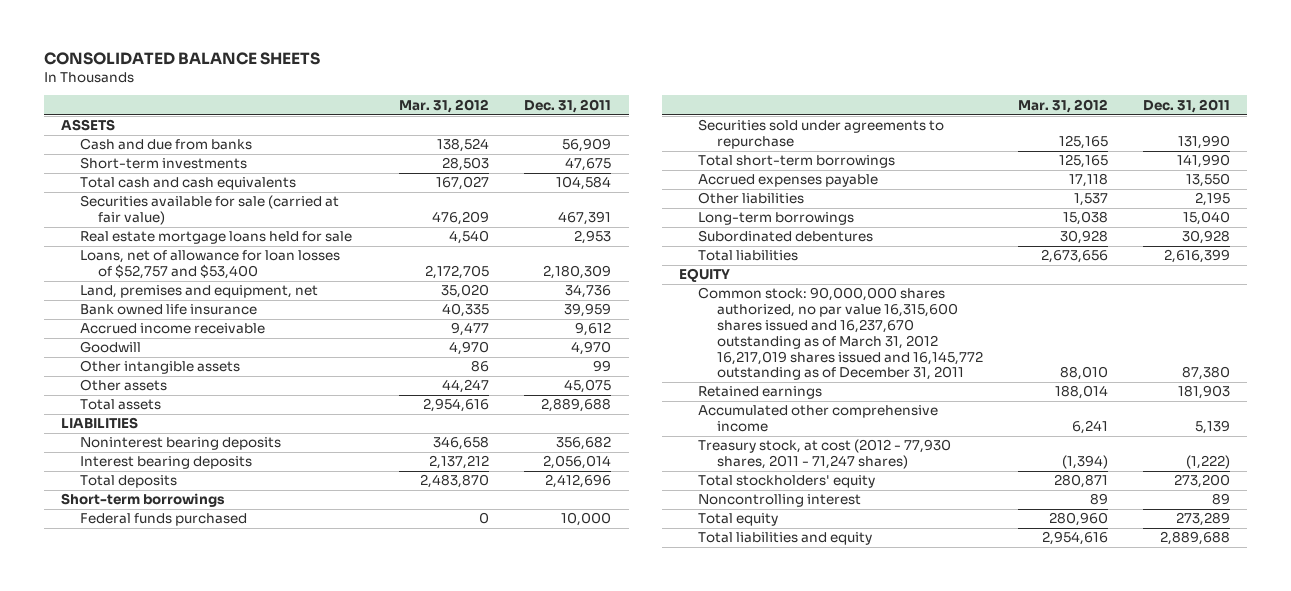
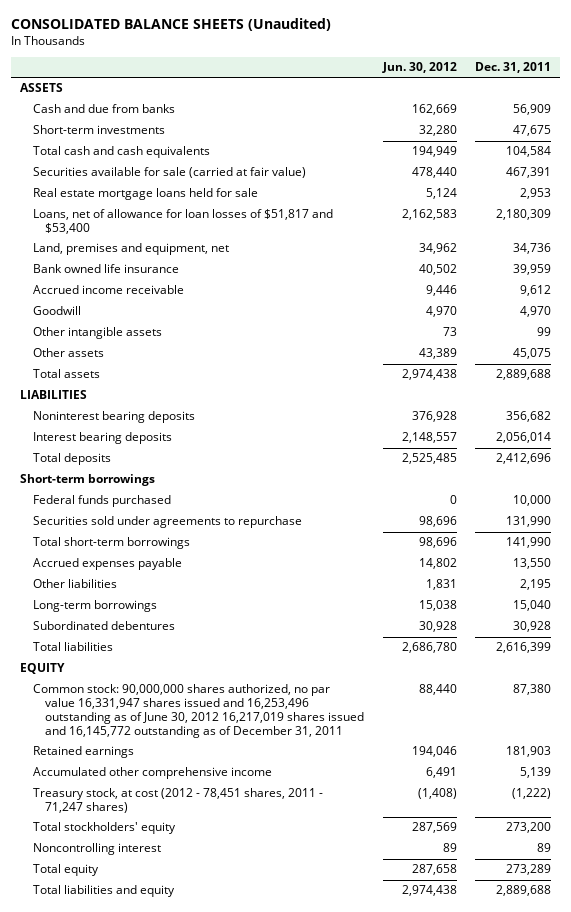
[43,52,320,66] CONSOLIDATED BALANCE SHEETS -> [11,18,332,32] CONSOLIDATED BALANCE SHEETS (Unaudited)
[399,98,490,113] Mar. 31, 2012 -> none
none -> [381,62,457,74] Jun. 30, 2012
[79,250,340,280] Loans, net of allowance for loan losses of $52,757 and $53,400 -> [32,209,333,235] Loans, net of allowance for loan losses of $51,817 and $53,400
[698,287,983,381] Common stock: 90,000,000 shares authorized, no par value 16,315,600 shares issued and 16,237,670 outstanding as of March 31, 2012 16,217,019 shares issued and 16,145,772 outstanding as of December 31, 2011 -> [32,684,365,738] Common stock: 90,000,000 shares authorized, no par value 16,331,947 shares issued and 16,253,496 outstanding as of June 30, 2012 16,217,019 shares issued and 16,145,772 outstanding as of December 31, 2011
[698,439,952,470] Treasury stock, at cost (2012 - 77,930 shares, 2011 - 71,247 shares) -> [32,788,323,814] Treasury stock, at cost (2012 - 78,451 shares, 2011 - 71,247 shares)

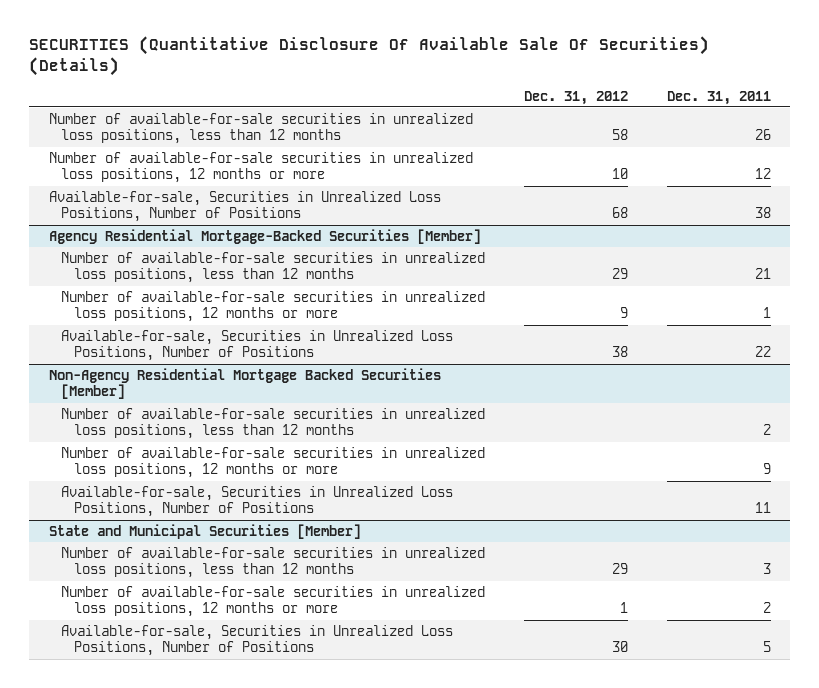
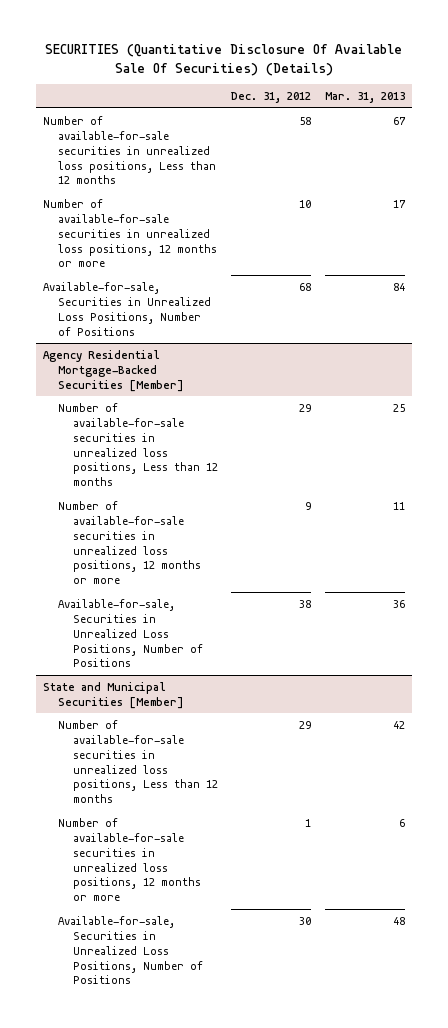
[666,90,771,105] Dec. 31, 2011 -> none
none -> [324,92,405,104] Mar. 31, 2013
[48,112,473,145] Number of available-for-sale securities in unrealized loss positions, less than 12 months -> [42,115,216,185] Number of available-for-sale securities in unrealized loss positions, Less than 12 months
[61,251,486,284] Number of available-for-sale securities in unrealized loss positions, less than 12 months -> [57,402,218,487] Number of available-for-sale securities in unrealized loss positions, Less than 12 months
[48,367,441,400] Non-Agency Residential Mortgage Backed Securities [Member] -> none
[61,407,486,440] Number of available-for-sale securities in unrealized loss positions, less than 12 months -> none
[61,446,486,479] Number of available-for-sale securities in unrealized loss positions, 12 months or more -> none
[61,485,454,518] Available-for-sale, Securities in Unrealized Loss Positions, Number of Positions -> none
[61,546,486,579] Number of available-for-sale securities in unrealized loss positions, less than 12 months -> [57,719,218,804] Number of available-for-sale securities in unrealized loss positions, Less than 12 months

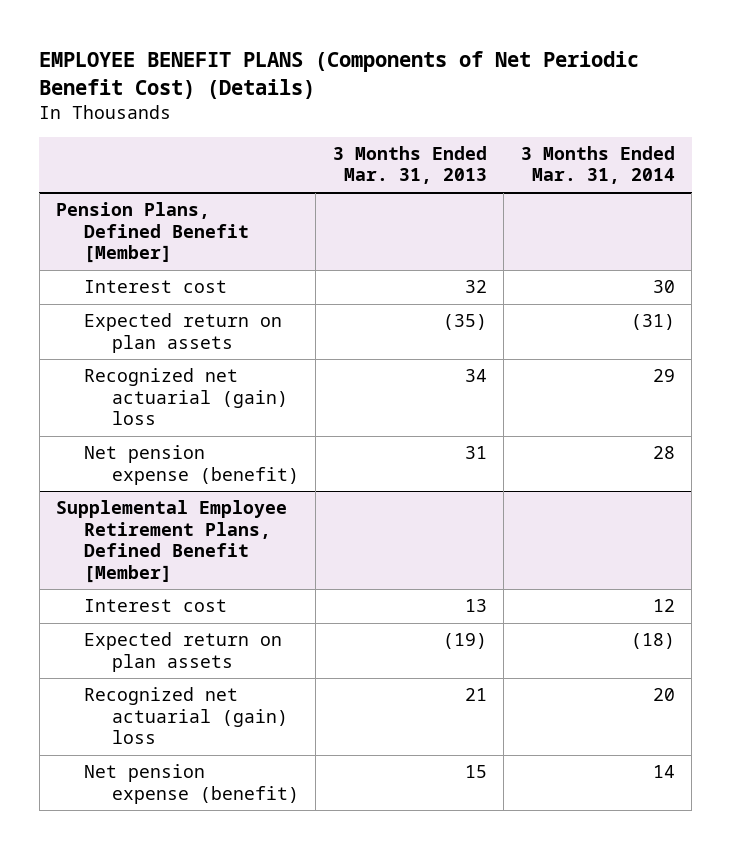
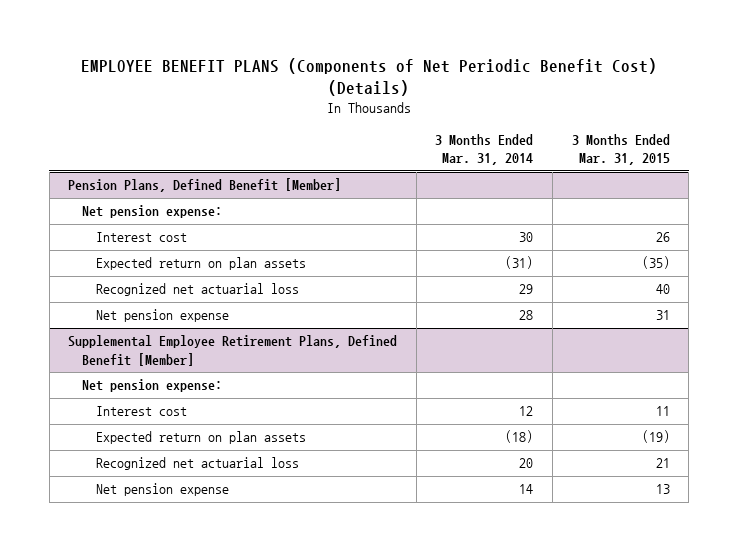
[332,145,487,185] 3 Months Ended Mar. 31, 2013 -> none
none -> [571,134,670,166] 3 Months Ended Mar. 31, 2015
none -> [82,205,223,219] Net pension expense:
[84,368,289,426] Recognized net actuarial (gain) loss -> [96,283,300,297] Recognized net actuarial loss
[84,445,300,485] Net pension expense (benefit) -> [96,309,230,323] Net pension expense
none -> [82,379,223,393] Net pension expense:
[84,687,289,745] Recognized net actuarial (gain) loss -> [96,457,300,471] Recognized net actuarial loss
[84,764,300,804] Net pension expense (benefit) -> [96,483,230,497] Net pension expense

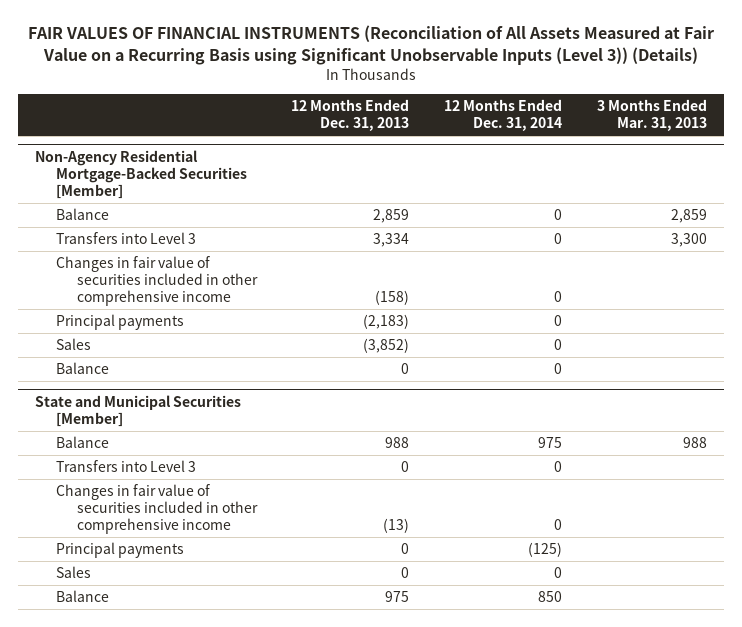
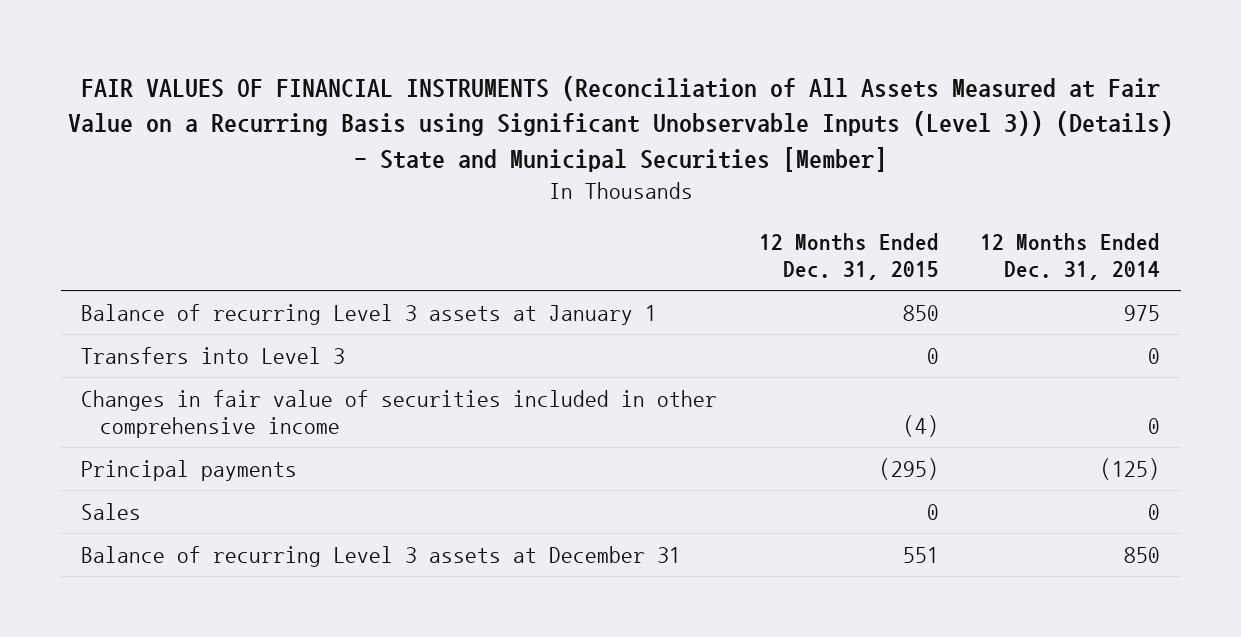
[27,25,714,66] FAIR VALUES OF FINANCIAL INSTRUMENTS (Reconciliation of All Assets Measured at Fair Value on a Recurring Basis using Significant Unobservable Inputs (Level 3)) (Details) -> [67,76,1173,172] FAIR VALUES OF FINANCIAL INSTRUMENTS (Reconciliation of All Assets Measured at Fair Value on a Recurring Basis using Significant Unobservable Inputs (Level 3)) (Details) - State and Municipal Securities [Member]
[291,99,410,132] 12 Months Ended Dec. 31, 2013 -> none
[596,99,707,132] 3 Months Ended Mar. 31, 2013 -> none
none -> [758,233,939,281] 12 Months Ended Dec. 31, 2015
[34,149,247,200] Non-Agency Residential Mortgage-Backed Securities [Member] -> none
[55,208,109,221] Balance -> none
[55,232,196,245] Transfers into Level 3 -> none
[55,256,258,307] Changes in fair value of securities included in other comprehensive income -> none
[55,314,184,331] Principal payments -> none
[55,338,91,351] Sales -> none
[55,362,109,375] Balance -> none
[34,394,241,427] State and Municipal Securities [Member] -> none
[55,436,109,449] Balance -> [81,304,658,326] Balance of recurring Level 3 assets at January 1
[55,590,109,603] Balance -> [81,546,682,568] Balance of recurring Level 3 assets at December 31

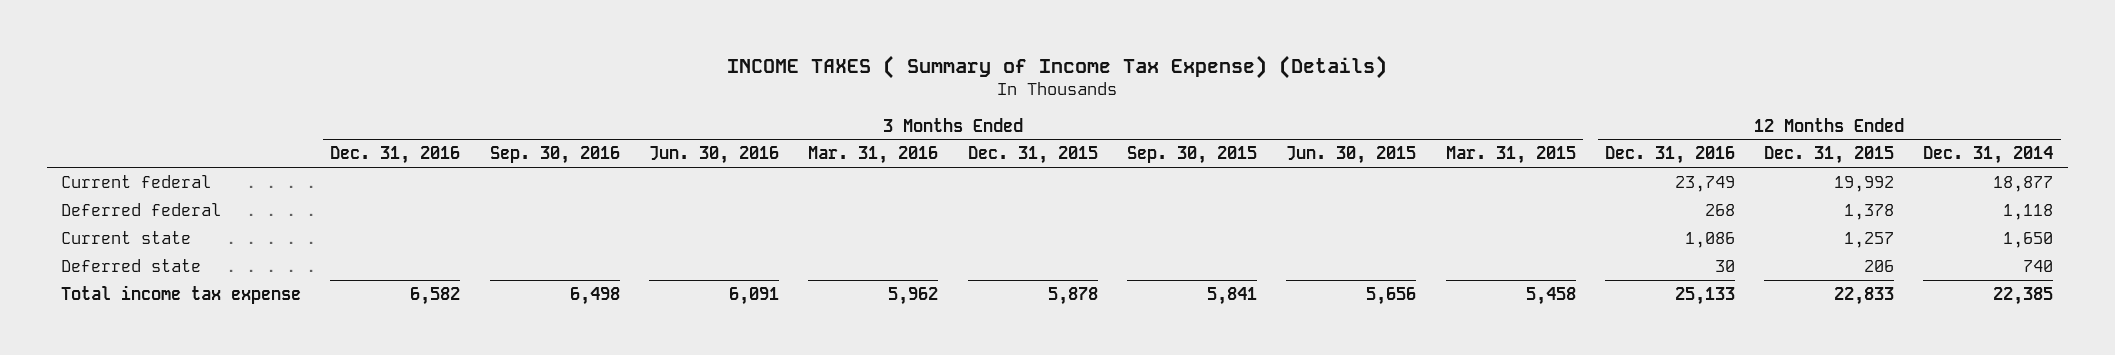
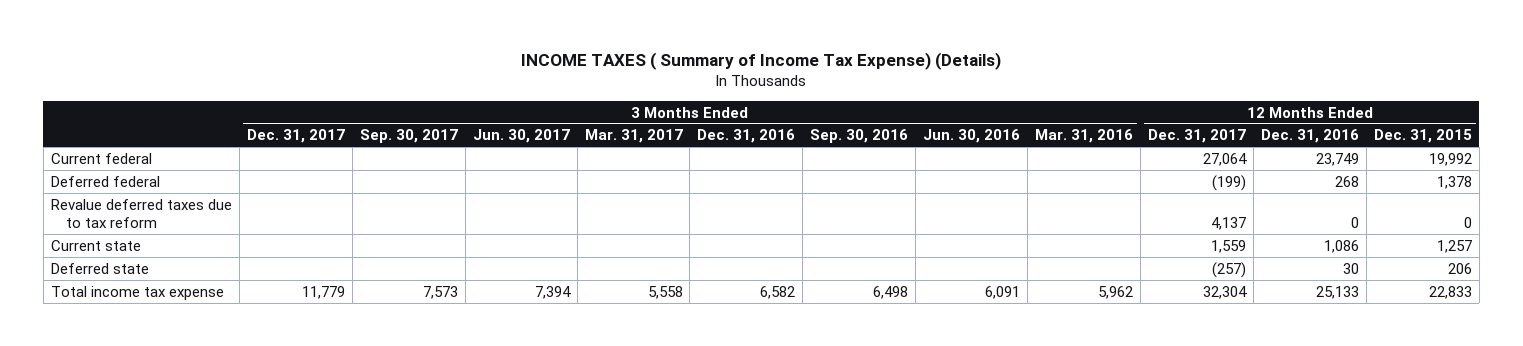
[967,146,1098,165] Dec. 31, 2015 -> none
[1126,146,1257,165] Sep. 30, 2015 -> none
[1286,146,1417,165] Jun. 30, 2015 -> none
[1445,146,1576,165] Mar. 31, 2015 -> none
[1923,146,2054,165] Dec. 31, 2014 -> none
none -> [246,129,345,144] Dec. 31, 2017
none -> [359,129,458,144] Sep. 30, 2017
none -> [472,129,570,144] Jun. 30, 2017
none -> [584,129,683,144] Mar. 31, 2017
none -> [1148,129,1247,144] Dec. 31, 2017
none -> [50,198,232,228] Revalue deferred taxes due to tax reform

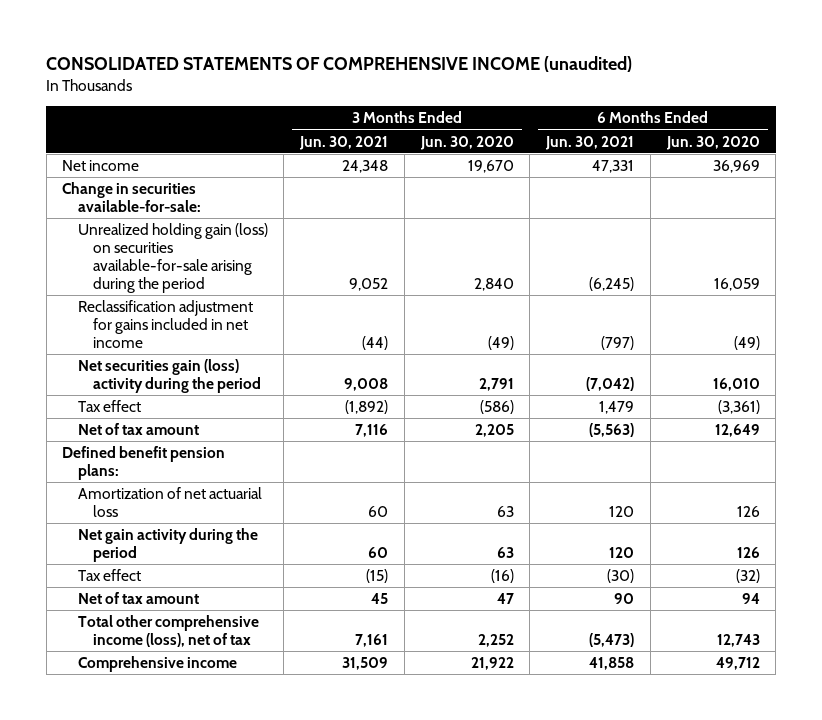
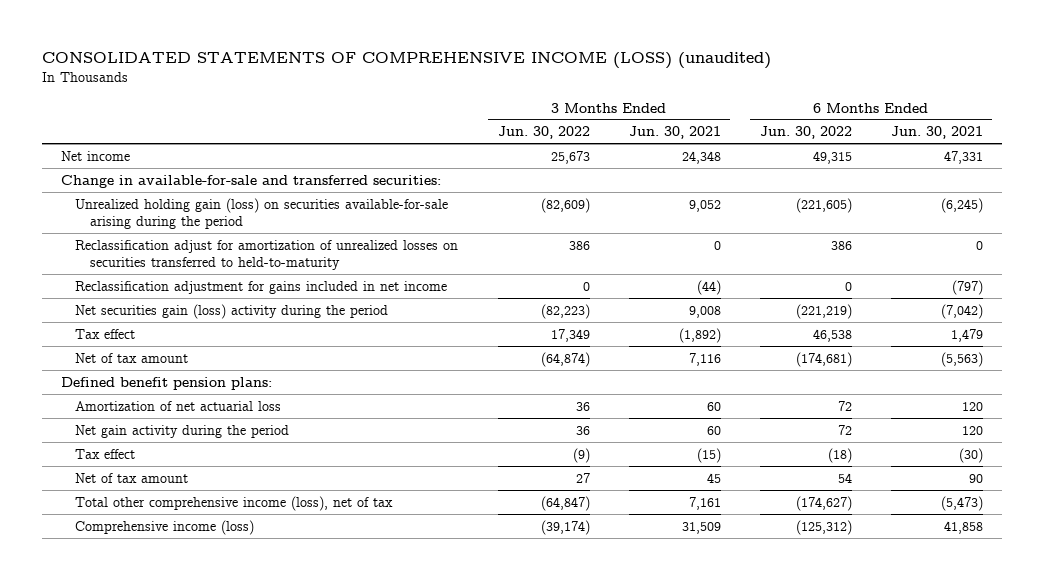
[46,56,633,73] CONSOLIDATED STATEMENTS OF COMPREHENSIVE INCOME (unaudited) -> [41,52,771,70] CONSOLIDATED STATEMENTS OF COMPREHENSIVE INCOME (LOSS) (unaudited)
[419,135,514,150] Jun. 30, 2020 -> none
[665,135,760,150] Jun. 30, 2020 -> none
none -> [497,126,590,140] Jun. 30, 2022
none -> [759,126,852,140] Jun. 30, 2022
[62,182,201,212] Change in securities available-for-sale: -> [61,174,442,188] Change in available-for-sale and transferred securities:
none -> [75,239,459,271] Reclassification adjust for amortization of unrealized losses on securities transferred to held-to-maturity
[77,656,237,673] Comprehensive income -> [75,519,255,535] Comprehensive income (loss)

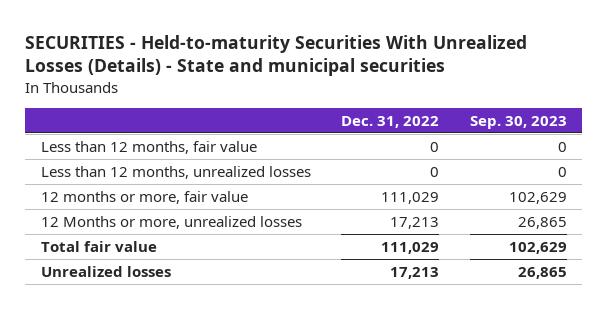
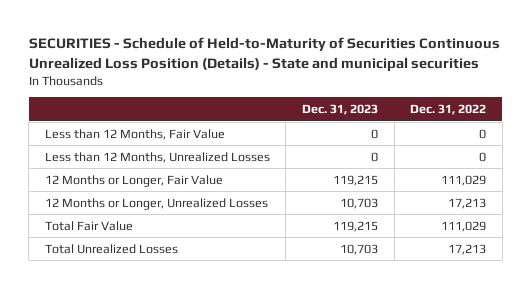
[25,34,528,77] SECURITIES - Held-to-maturity Securities With Unrealized Losses (Details) - State and municipal securities -> [28,37,500,72] SECURITIES - Schedule of Held-to-Maturity of Securities Continuous Unrealized Loss Position (Details) - State and municipal securities
[469,115,567,129] Sep. 30, 2023 -> none
none -> [301,104,378,116] Dec. 31, 2023
[40,140,257,154] Less than 12 months, fair value -> [44,128,225,140] Less than 12 Months, Fair Value
[40,165,311,179] Less than 12 months, unrealized losses -> [44,151,270,163] Less than 12 Months, Unrealized Losses
[40,190,248,204] 12 months or more, fair value -> [44,174,223,187] 12 Months or Longer, Fair Value
[40,215,302,229] 12 Months or more, unrealized losses -> [44,197,268,210] 12 Months or Longer, Unrealized Losses
[40,240,157,252] Total fair value -> [44,220,133,231] Total Fair Value
[40,265,171,277] Unrealized losses -> [44,243,178,254] Total Unrealized Losses

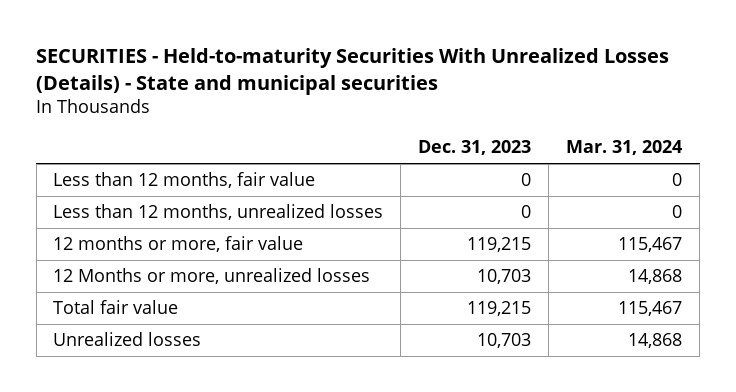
[28,37,500,72] SECURITIES - Schedule of Held-to-Maturity of Securities Continuous Unrealized Loss Position (Details) - State and municipal securities -> [36,47,670,95] SECURITIES - Held-to-maturity Securities With Unrealized Losses (Details) - State and municipal securities
[410,104,487,116] Dec. 31, 2022 -> none
none -> [566,140,683,156] Mar. 31, 2024
[44,128,225,140] Less than 12 Months, Fair Value -> [53,172,316,189] Less than 12 months, fair value
[44,151,270,163] Less than 12 Months, Unrealized Losses -> [53,204,384,221] Less than 12 months, unrealized losses
[44,174,223,187] 12 Months or Longer, Fair Value -> [53,236,304,253] 12 months or more, fair value
[44,197,268,210] 12 Months or Longer, Unrealized Losses -> [53,268,371,285] 12 Months or more, unrealized losses
[44,220,133,231] Total Fair Value -> [53,300,179,315] Total fair value
[44,243,178,254] Total Unrealized Losses -> [53,332,202,347] Unrealized losses

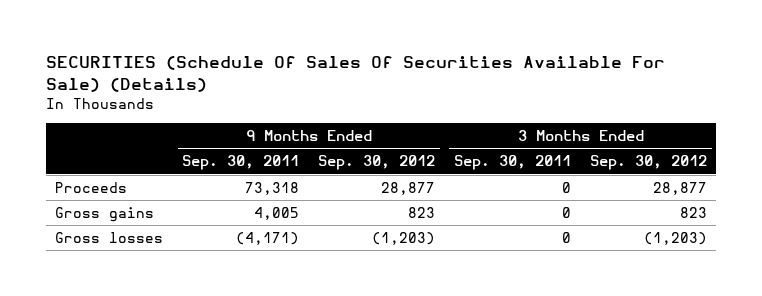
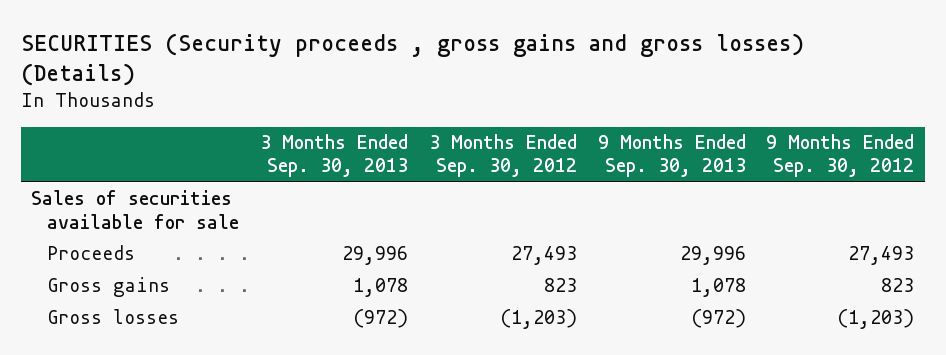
[45,55,665,92] SECURITIES (Schedule Of Sales Of Securities Available For Sale) (Details) -> [21,33,805,87] SECURITIES (Security proceeds , gross gains and gross losses) (Details)
[182,155,300,171] Sep. 30, 2011 -> none
[454,155,572,171] Sep. 30, 2011 -> none
none -> [260,134,409,178] 3 Months Ended Sep. 30, 2013
none -> [597,134,746,178] 9 Months Ended Sep. 30, 2013
none -> [31,190,240,229] Sales of securities available for sale
[381,182,436,196] 28,877 -> [848,246,915,266] 27,493
[652,182,707,196] 28,877 -> [510,246,577,266] 27,493

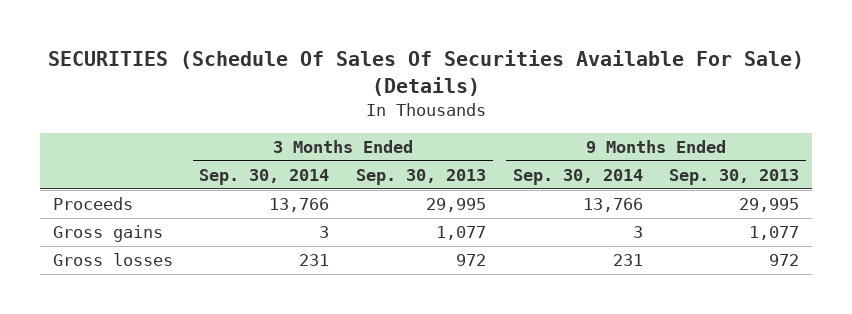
[21,33,805,87] SECURITIES (Security proceeds , gross gains and gross losses) (Details) -> [48,50,805,96] SECURITIES (Schedule Of Sales Of Securities Available For Sale) (Details)
[428,134,577,178] 3 Months Ended Sep. 30, 2012 -> none
[766,134,915,178] 9 Months Ended Sep. 30, 2012 -> none
none -> [199,169,330,186] Sep. 30, 2014
none -> [512,169,643,186] Sep. 30, 2014
[31,190,240,229] Sales of securities available for sale -> none
[342,246,409,266] 29,996 -> [426,198,487,213] 29,995
[679,246,746,266] 29,996 -> [739,198,800,213] 29,995
[353,278,409,298] 1,078 -> [436,226,487,241] 1,077
[690,278,746,298] 1,078 -> [749,226,800,241] 1,077
[353,309,409,329] (972) -> [456,254,487,267] 972
[690,309,746,329] (972) -> [769,254,800,267] 972

